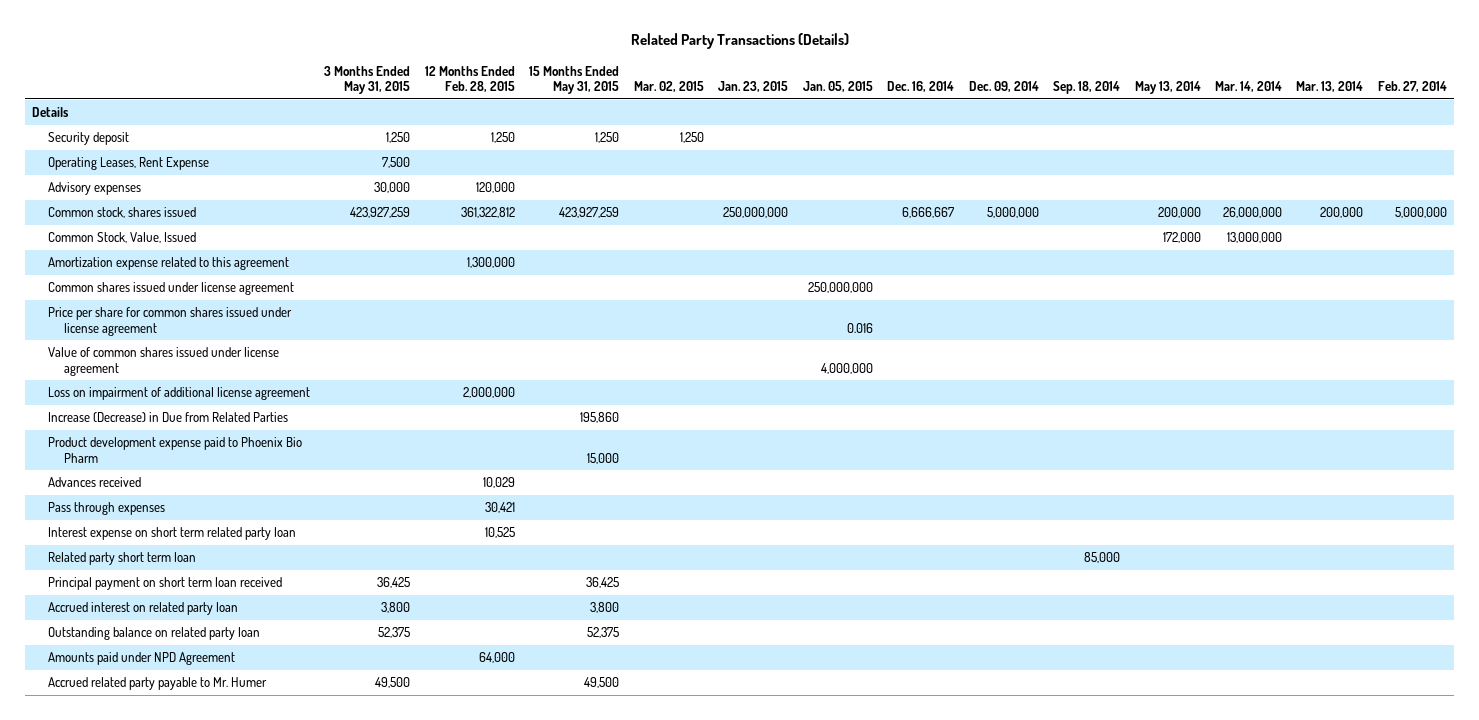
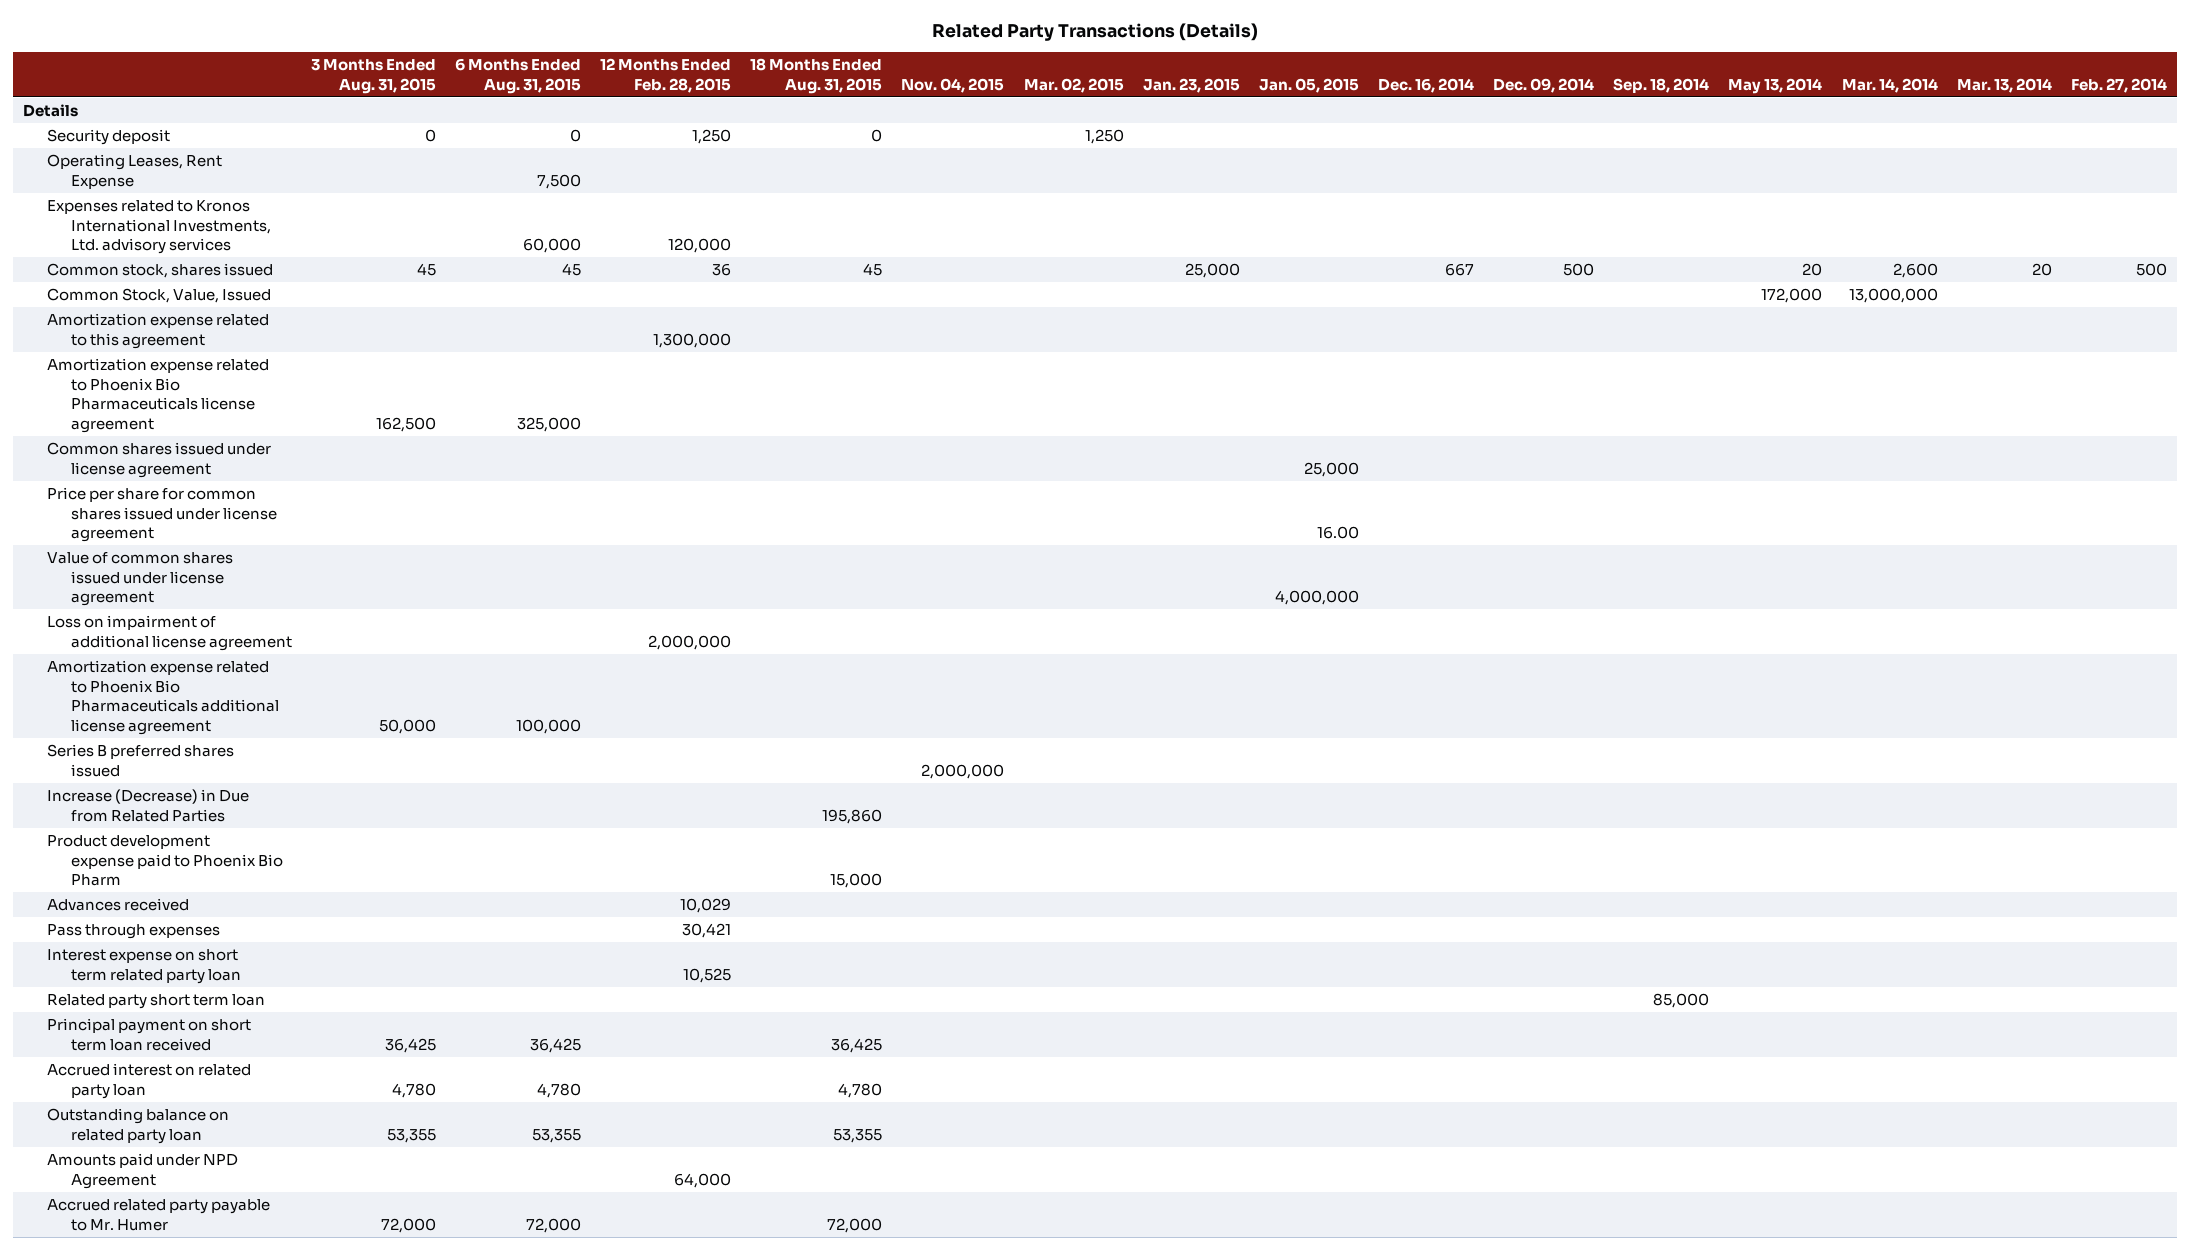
[324,65,411,94] 3 Months Ended May 31, 2015 -> none
[529,65,620,94] 15 Months Ended May 31, 2015 -> none
none -> [310,59,436,94] 3 Months Ended Aug. 31, 2015
none -> [454,58,581,94] 6 Months Ended Aug. 31, 2015
none -> [750,58,883,94] 18 Months Ended Aug. 31, 2015
none -> [901,77,1005,93] Nov. 04, 2015
[47,182,141,196] Advisory expenses -> none
none -> [46,200,271,255] Expenses related to Kronos International Investments, Ltd. advisory services
[460,207,515,219] 361,322,812 -> [712,263,732,277] 36
[723,207,789,219] 250,000,000 -> [1184,263,1240,279] 25,000
[902,207,955,219] 6,666,667 -> [1445,263,1475,277] 667
[986,207,1039,219] 5,000,000 -> [1563,263,1595,277] 500
[1157,207,1201,219] 200,000 -> [1802,263,1823,277] 20
[1223,207,1283,219] 26,000,000 -> [1892,263,1938,279] 2,600
[1320,207,1364,219] 200,000 -> [2031,263,2052,277] 20
[1394,207,1447,219] 5,000,000 -> [2135,263,2167,277] 500
none -> [46,358,269,433] Amortization expense related to Phoenix Bio Pharmaceuticals license agreement
[807,282,873,294] 250,000,000 -> [1303,461,1359,477] 25,000
[846,322,873,333] 0.016 -> [1316,526,1359,540] 16.00
none -> [46,660,279,735] Amortization expense related to Phoenix Bio Pharmaceuticals additional license agreement
none -> [46,744,234,777] Series B preferred shares issued

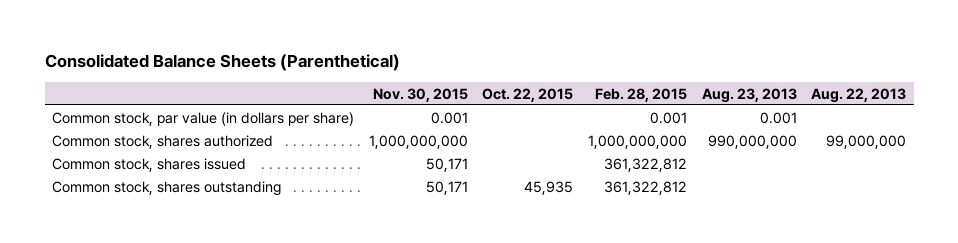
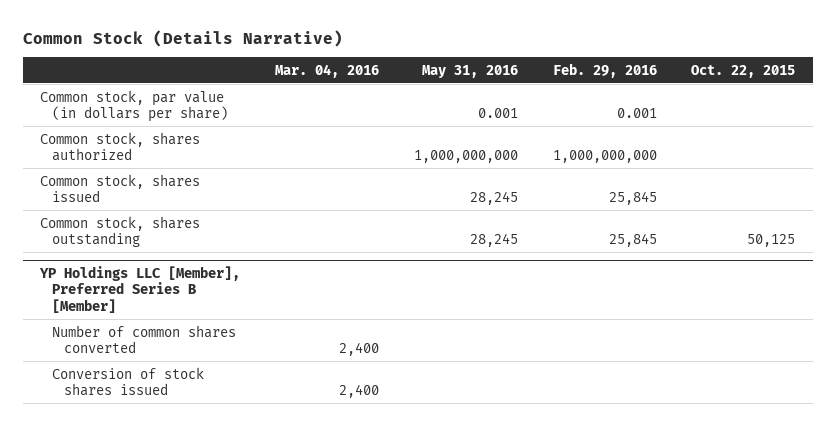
[44,54,400,72] Consolidated Balance Sheets (Parenthetical) -> [22,29,343,47] Common Stock (Details Narrative)
[372,87,468,102] Nov. 30, 2015 -> none
[594,87,687,102] Feb. 28, 2015 -> none
[701,87,797,103] Aug. 23, 2013 -> none
[811,87,907,103] Aug. 22, 2013 -> none
none -> [275,63,380,78] Mar. 04, 2016
none -> [421,64,518,78] May 31, 2016
none -> [552,62,657,78] Feb. 29, 2016
[524,180,574,195] 45,935 -> [747,233,796,247] 50,125
none -> [39,265,241,313] YP Holdings LLC [Member], Preferred Series B [Member]
none -> [52,324,237,353] Number of common shares converted
none -> [52,366,205,396] Conversion of stock shares issued

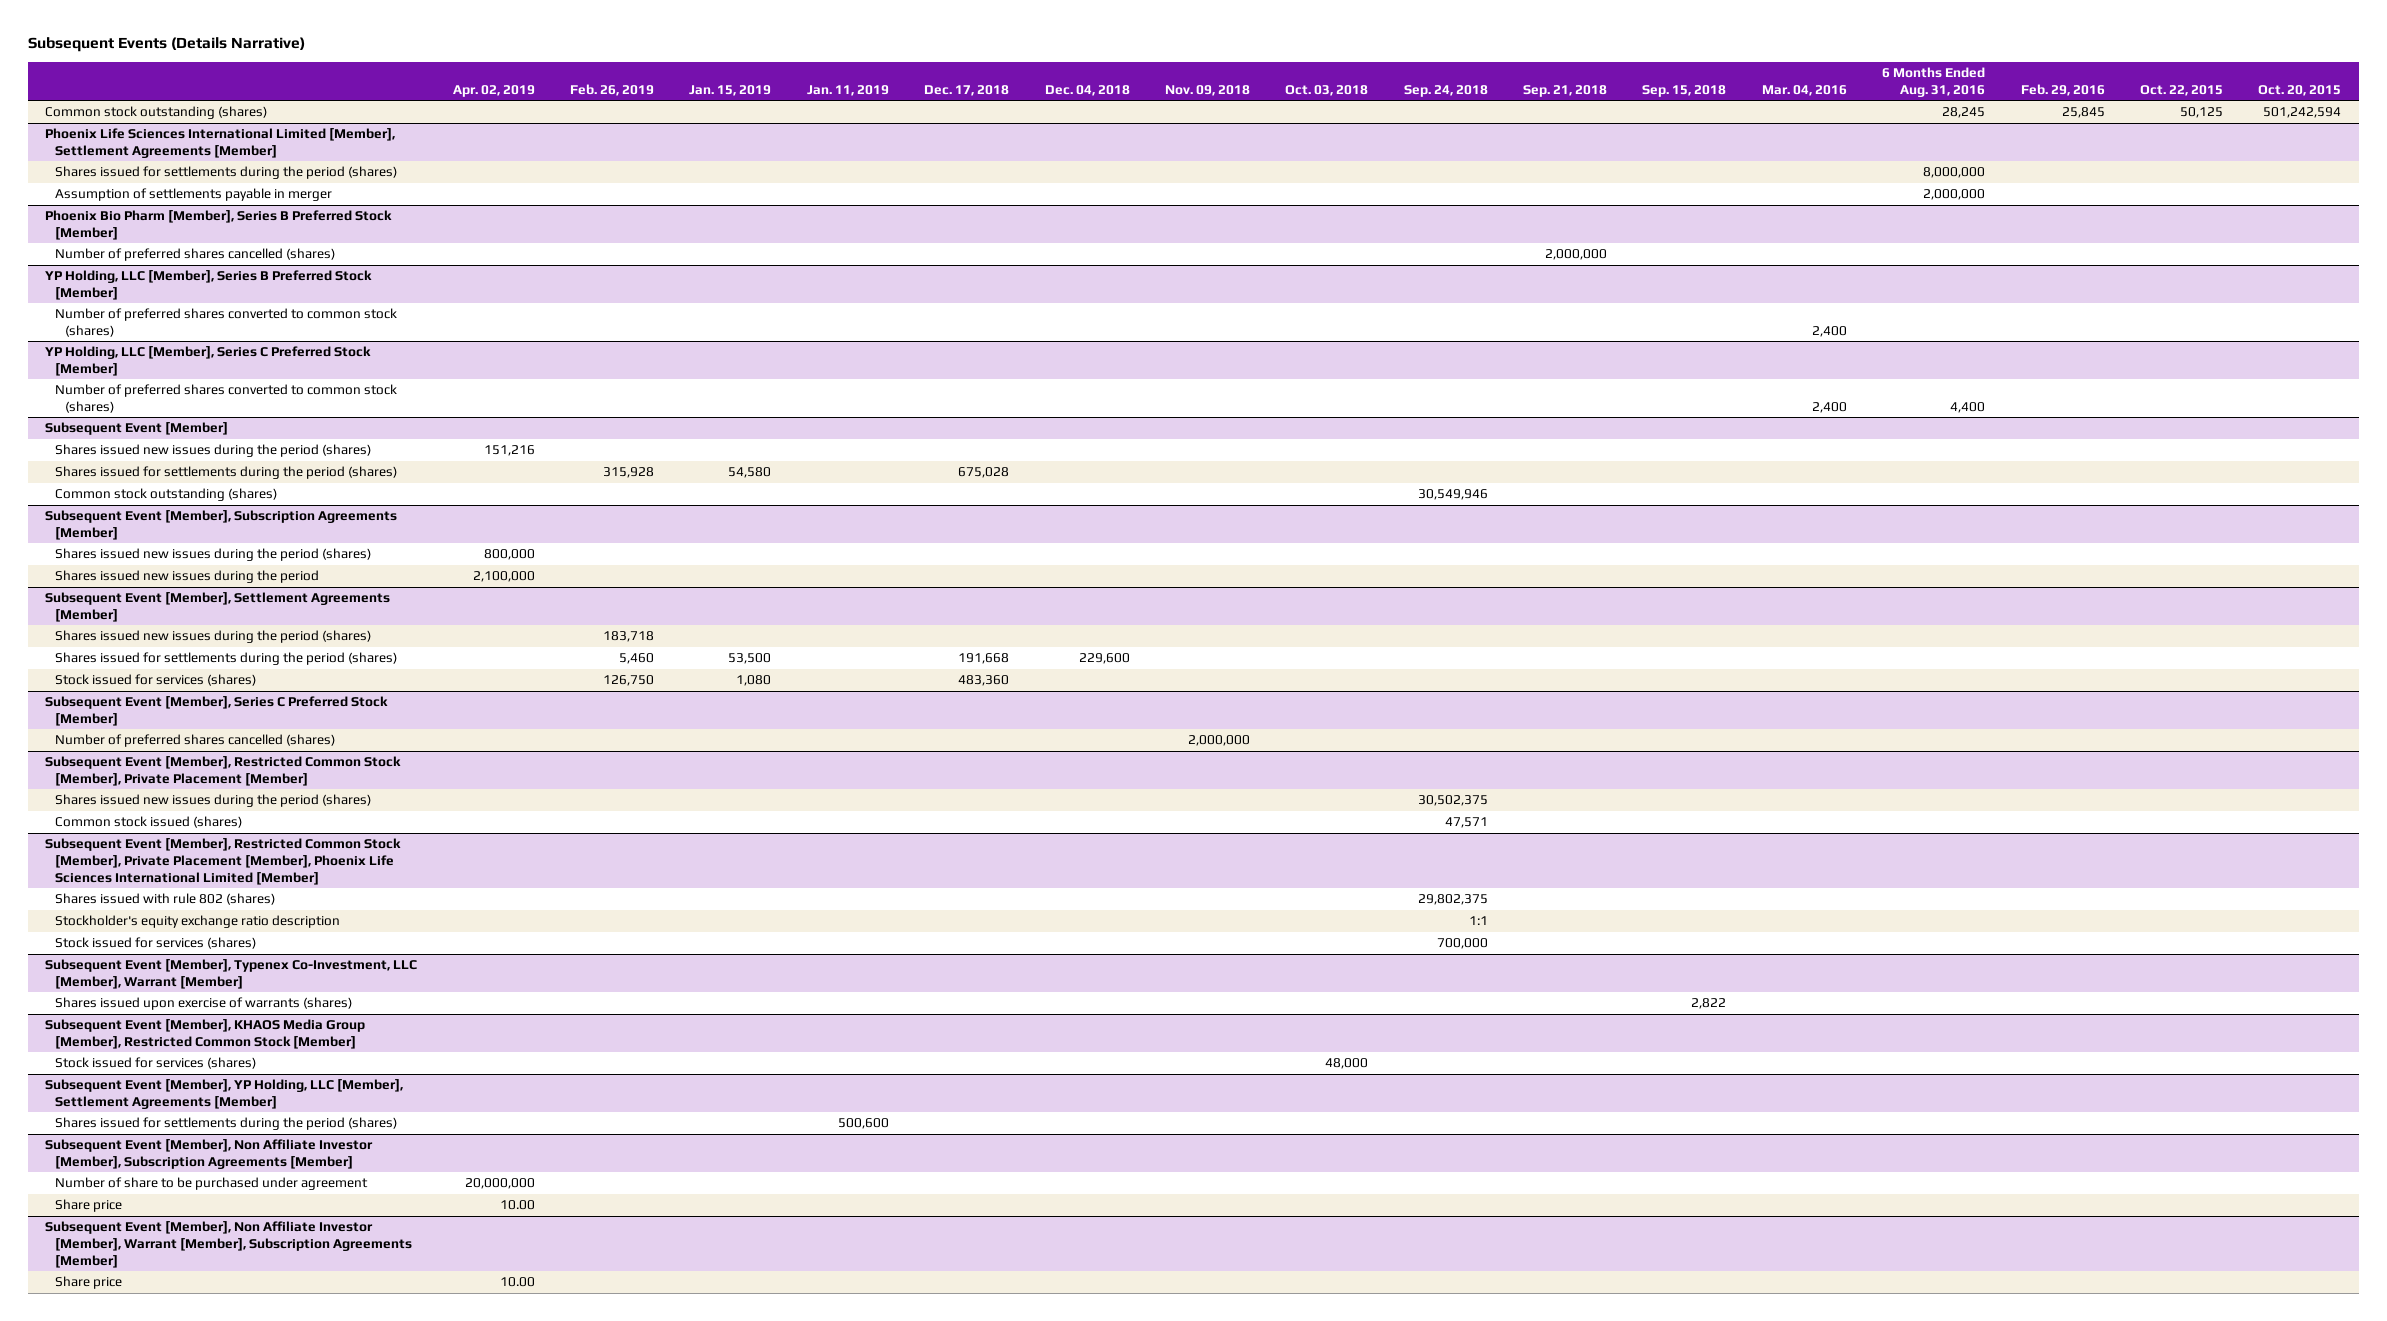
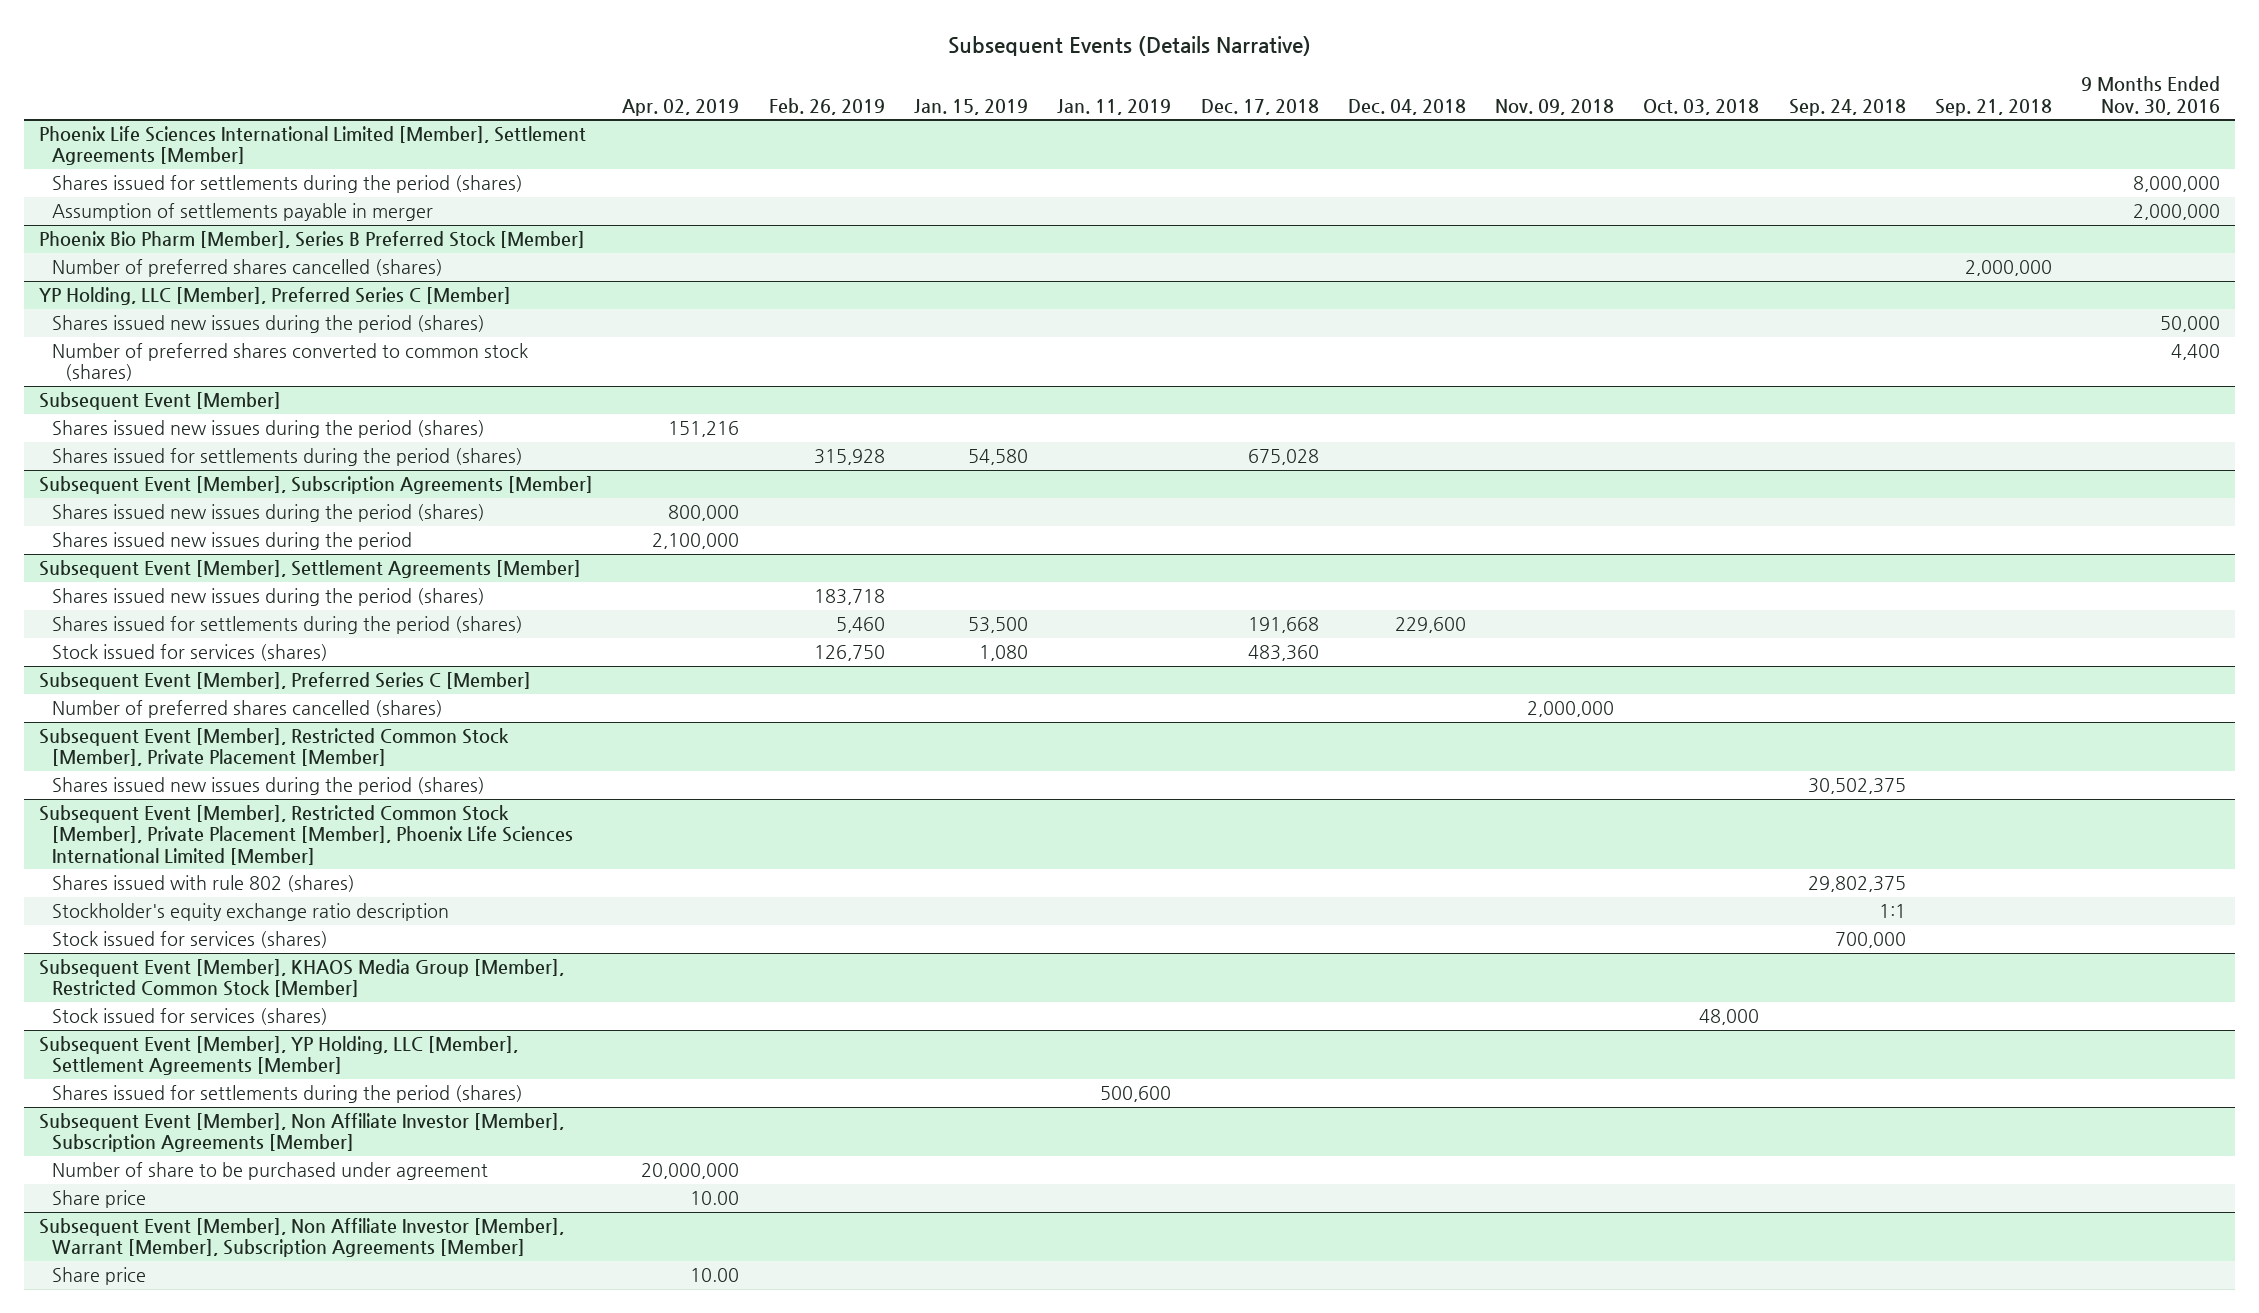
[1642,84,1727,97] Sep. 15, 2018 -> none
[1761,84,1847,96] Mar. 04, 2016 -> none
[1882,67,1986,97] 6 Months Ended Aug. 31, 2016 -> none
[2020,83,2105,96] Feb. 29, 2016 -> none
[2139,84,2223,96] Oct. 22, 2015 -> none
[2258,84,2342,96] Oct. 20, 2015 -> none
none -> [2081,76,2221,115] 9 Months Ended Nov. 30, 2016
[45,106,268,120] Common stock outstanding (shares) -> none
[45,270,373,300] YP Holding, LLC [Member], Series B Preferred Stock [Member] -> none
[54,308,397,337] Number of preferred shares converted to common stock (shares) -> none
[45,346,372,376] YP Holding, LLC [Member], Series C Preferred Stock [Member] -> [38,287,511,306] YP Holding, LLC [Member], Preferred Series C [Member]
none -> [52,315,486,334] Shares issued new issues during the period (shares)
[54,488,277,502] Common stock outstanding (shares) -> none
[45,696,389,726] Subsequent Event [Member], Series C Preferred Stock [Member] -> [38,672,531,691] Subsequent Event [Member], Preferred Series C [Member]
[54,816,242,829] Common stock issued (shares) -> none
[45,959,418,989] Subsequent Event [Member], Typenex Co-Investment, LLC [Member], Warrant [Member] -> none
[54,997,352,1011] Shares issued upon exercise of warrants (shares) -> none

